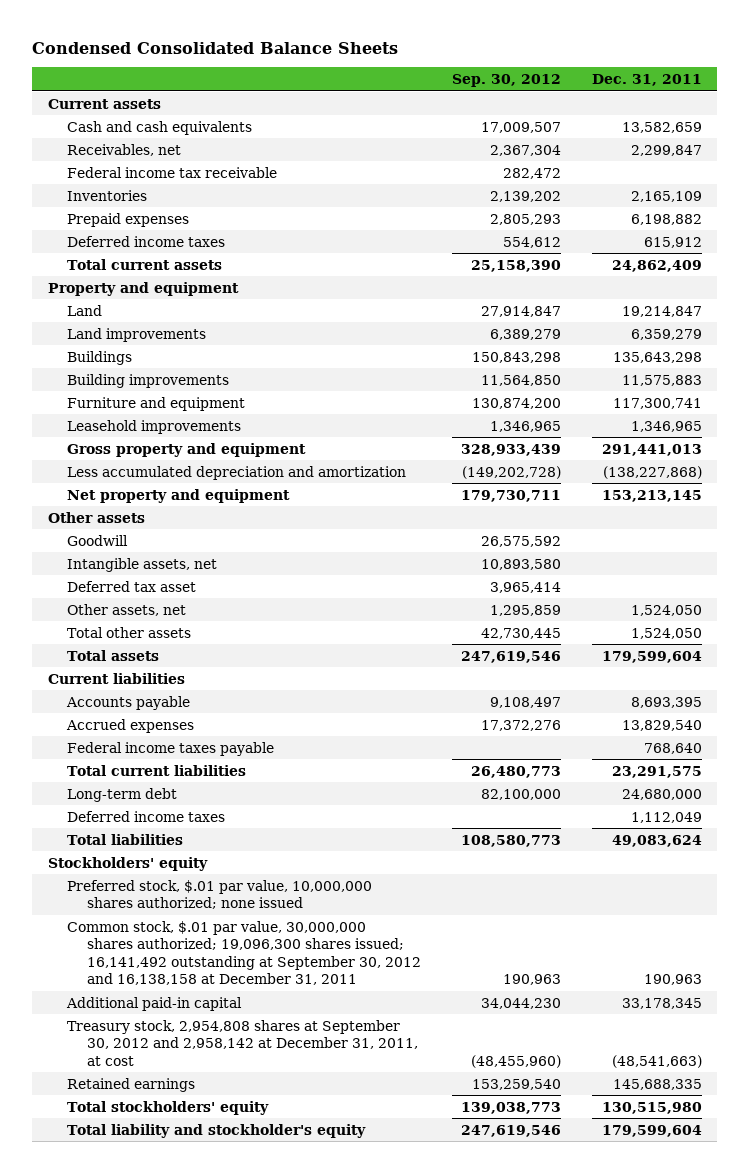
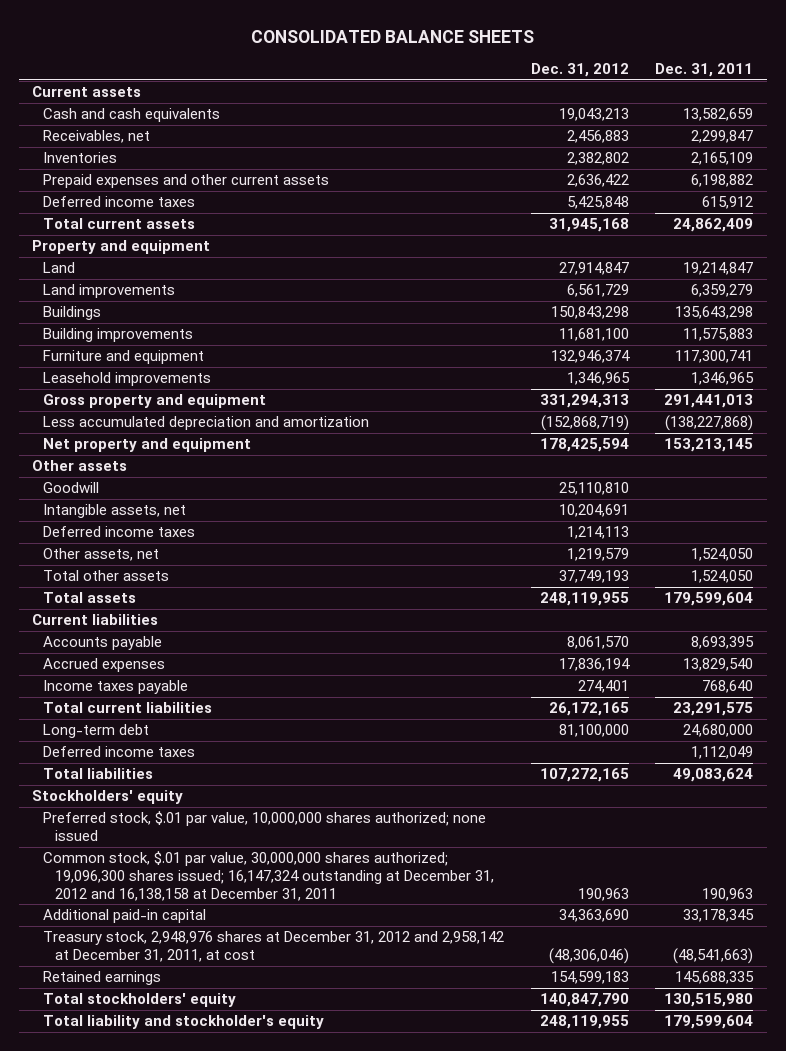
[32,41,399,54] Condensed Consolidated Balance Sheets -> [250,29,534,43] CONSOLIDATED BALANCE SHEETS
[451,74,561,88] Sep. 30, 2012 -> none
none -> [530,63,629,78] Dec. 31, 2012
[67,166,278,178] Federal income tax receivable -> none
[67,212,190,227] Prepaid expenses -> [43,174,330,189] Prepaid expenses and other current assets
[67,580,197,592] Deferred tax asset -> [43,526,196,538] Deferred income taxes
[67,741,275,756] Federal income taxes payable -> [43,680,189,695] Income taxes payable
[67,920,421,986] Common stock, $.01 par value, 30,000,000 shares authorized; 19,096,300 shares issued; 16,141,492 outstanding at September 30, 2012 and 16,138,158 at December 31, 2011 -> [43,851,494,901] Common stock, $.01 par value, 30,000,000 shares authorized; 19,096,300 shares issued; 16,147,324 outstanding at December 31, 2012 and 16,138,158 at December 31, 2011
[67,1019,418,1066] Treasury stock, 2,954,808 shares at September 30, 2012 and 2,958,142 at December 31, 2011, at cost -> [43,931,505,962] Treasury stock, 2,948,976 shares at December 31, 2012 and 2,958,142 at December 31, 2011, at cost

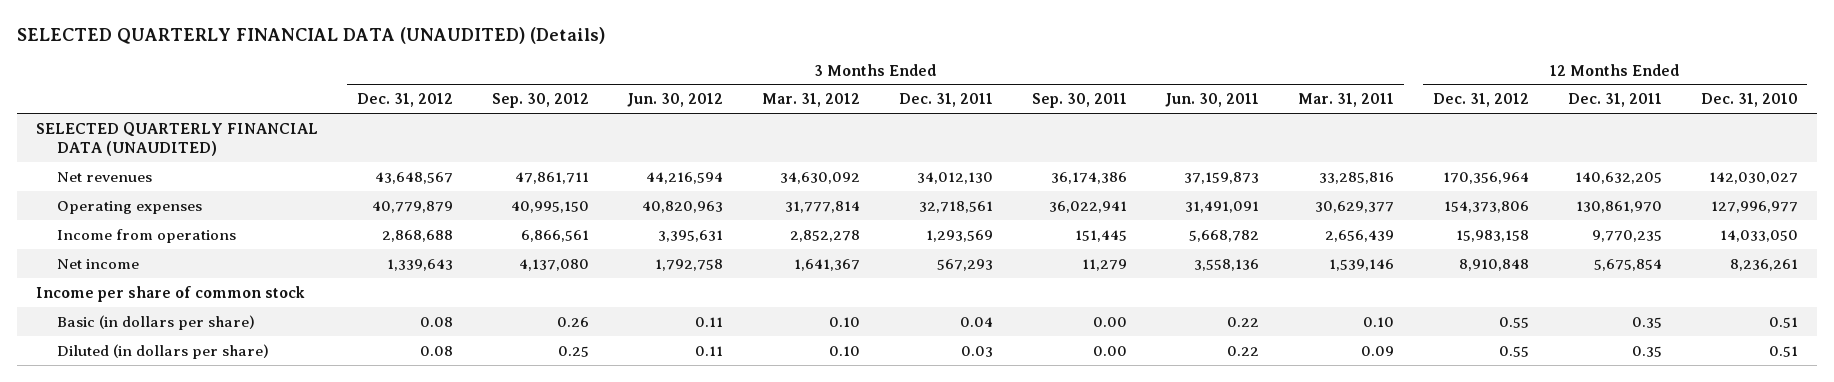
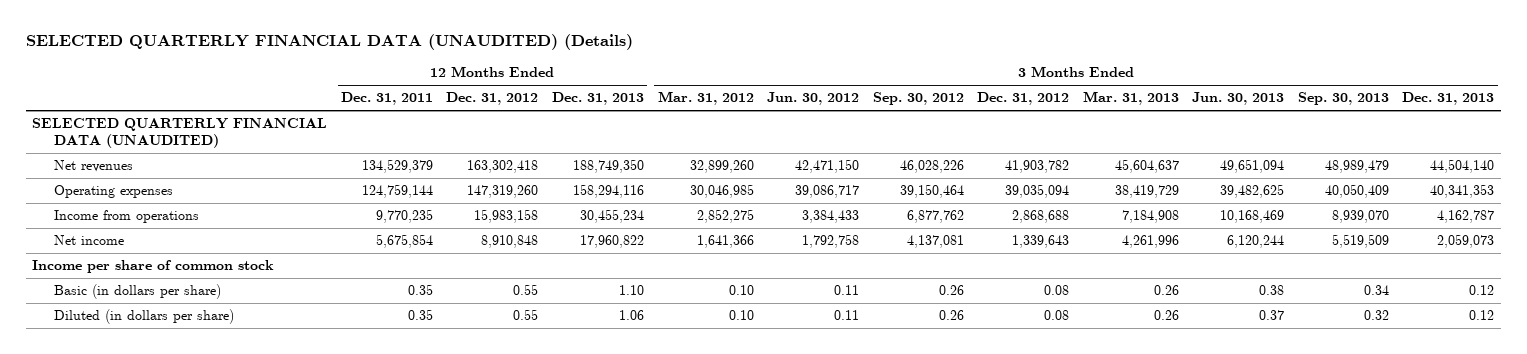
[898,93,993,108] Dec. 31, 2011 -> none
[1031,93,1127,109] Sep. 30, 2011 -> none
[1165,93,1260,108] Jun. 30, 2011 -> none
[1298,93,1395,108] Mar. 31, 2011 -> none
[1700,93,1798,108] Dec. 31, 2010 -> none
none -> [552,92,645,106] Dec. 31, 2013
none -> [1082,91,1179,106] Mar. 31, 2013
none -> [1192,92,1285,106] Jun. 30, 2013
none -> [1297,92,1389,106] Sep. 30, 2013
none -> [1402,92,1495,106] Dec. 31, 2013
[374,171,453,184] 43,648,567 -> [1005,160,1070,174] 41,903,782
[514,171,589,184] 47,861,711 -> [899,160,964,174] 46,028,226
[646,171,724,184] 44,216,594 -> [795,159,860,174] 42,471,150
[780,171,861,184] 34,630,092 -> [689,160,754,174] 32,899,260
[1443,171,1530,184] 170,356,964 -> [467,160,539,174] 163,302,418
[1574,171,1662,184] 140,632,205 -> [361,159,433,174] 134,529,379
[371,200,453,213] 40,779,879 -> [1005,184,1070,199] 39,035,094
[510,200,589,213] 40,995,150 -> [899,184,964,199] 39,150,464
[642,200,724,213] 40,820,963 -> [795,185,860,199] 39,086,717
[785,200,861,213] 31,777,814 -> [689,184,754,199] 30,046,985
[1444,200,1530,213] 154,373,806 -> [467,185,539,199] 147,319,260
[1575,200,1662,213] 130,861,970 -> [361,184,433,199] 124,759,144
[520,229,589,242] 6,866,561 -> [906,210,964,224] 6,877,762
[658,229,724,242] 3,395,631 -> [802,210,860,224] 3,384,433
[790,229,861,242] 2,852,278 -> [696,209,754,224] 2,852,275
[518,258,589,271] 4,137,080 -> [906,235,964,249] 4,137,081
[794,258,861,271] 1,641,367 -> [696,235,754,249] 1,641,366
[557,345,589,357] 0.25 -> [938,310,964,321] 0.26

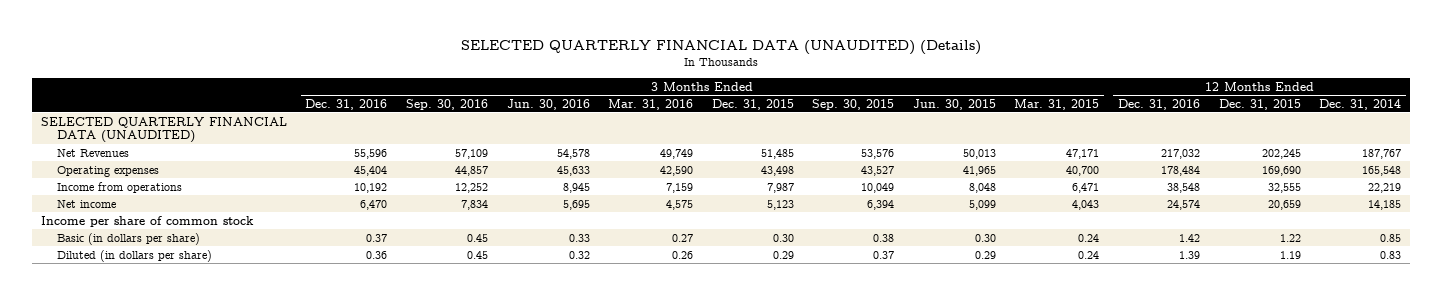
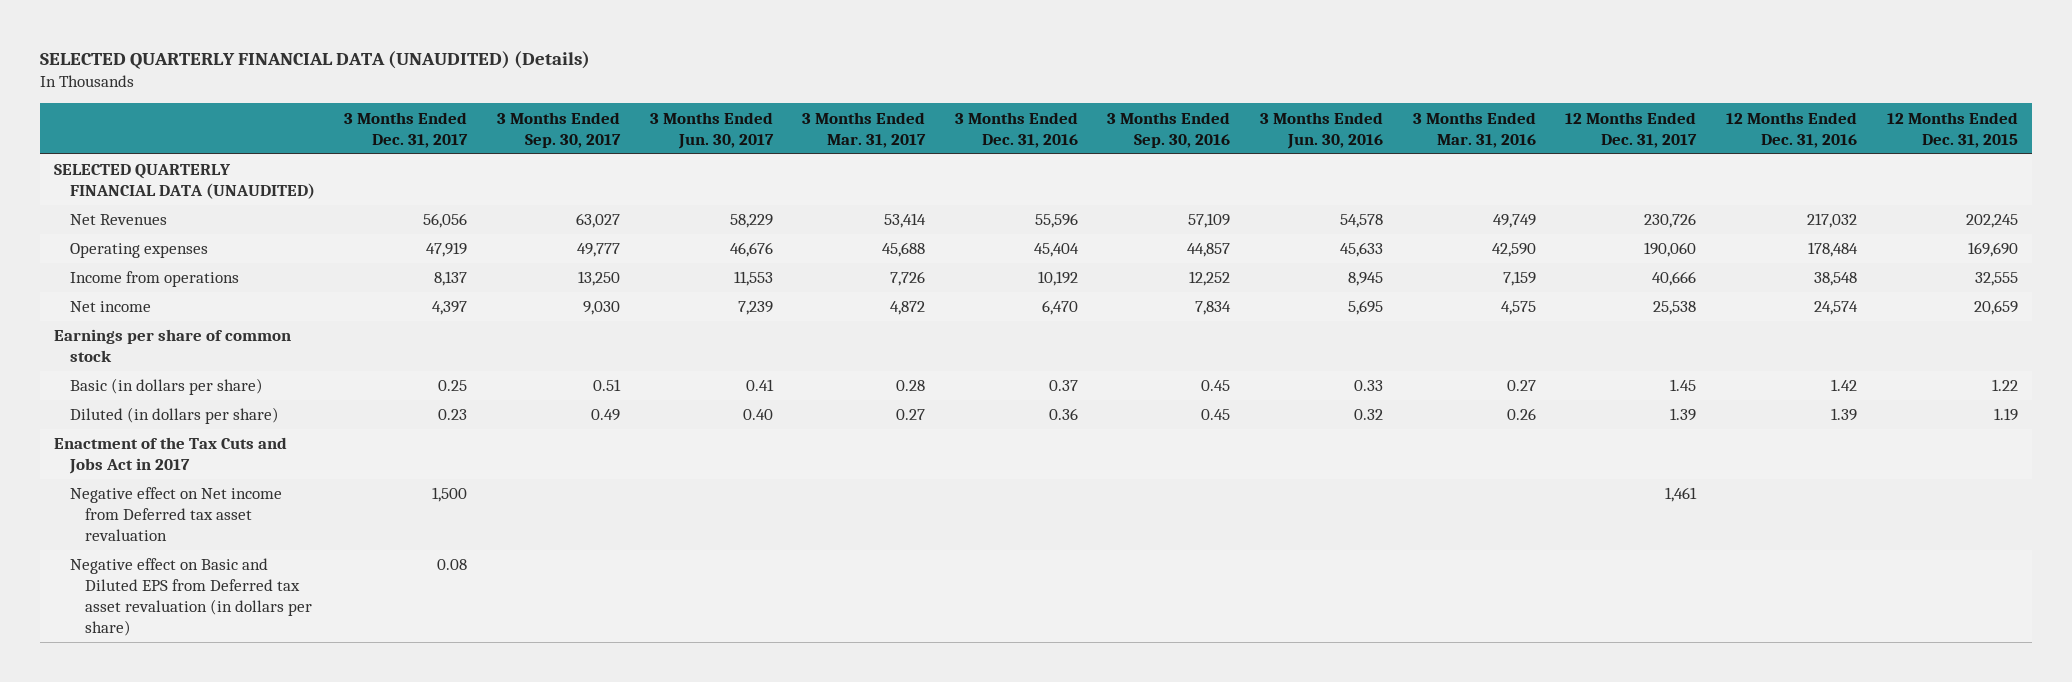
[711,98,794,110] Dec. 31, 2015 -> none
[812,98,895,110] Sep. 30, 2015 -> none
[912,98,996,110] Jun. 30, 2015 -> none
[1014,98,1100,110] Mar. 31, 2015 -> none
[1319,98,1402,110] Dec. 31, 2014 -> none
none -> [344,111,469,148] 3 Months Ended Dec. 31, 2017
none -> [497,111,622,148] 3 Months Ended Sep. 30, 2017
none -> [649,111,774,149] 3 Months Ended Jun. 30, 2017
none -> [802,111,927,148] 3 Months Ended Mar. 31, 2017
none -> [1565,111,1698,148] 12 Months Ended Dec. 31, 2017
[40,215,254,227] Income per share of common stock -> [54,329,292,363] Earnings per share of common stock
none -> [54,437,288,475] Enactment of the Tax Cuts and Jobs Act in 2017
none -> [69,487,282,542] Negative effect on Net income from Deferred tax asset revaluation
none -> [69,558,313,637] Negative effect on Basic and Diluted EPS from Deferred tax asset revaluation (in dollars per share)

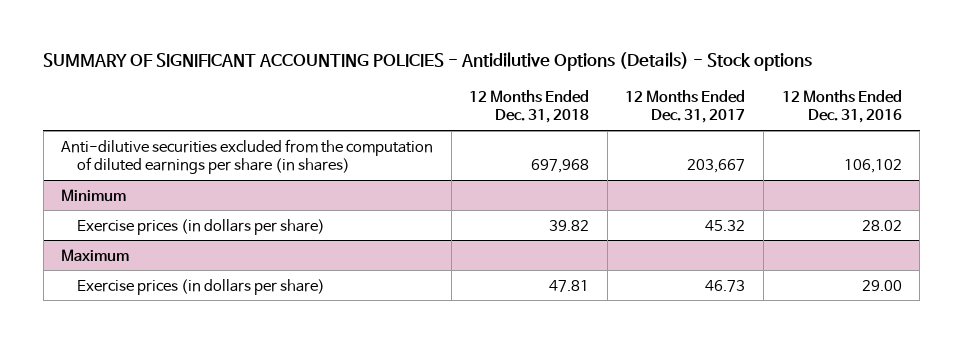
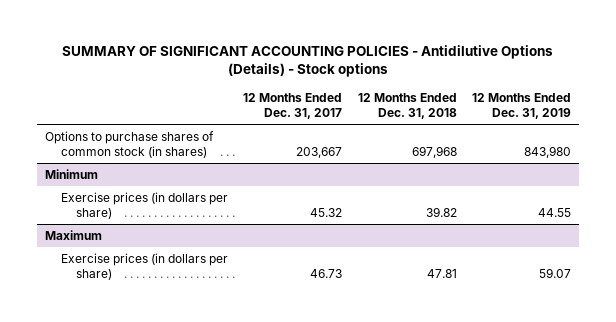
[781,89,902,124] 12 Months Ended Dec. 31, 2016 -> none
none -> [472,92,572,119] 12 Months Ended Dec. 31, 2019
[61,138,434,175] Anti-dilutive securities excluded from the computation of diluted earnings per share (in shares) -> [45,130,215,159] Options to purchase shares of common stock (in shares)

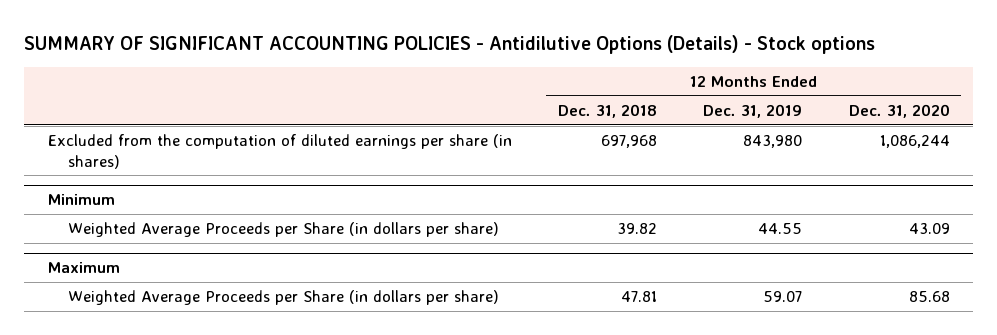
[243,92,343,119] 12 Months Ended Dec. 31, 2017 -> none
none -> [848,103,950,118] Dec. 31, 2020
[45,130,215,159] Options to purchase shares of common stock (in shares) -> [47,134,512,169] Excluded from the computation of diluted earnings per share (in shares)
[60,191,228,220] Exercise prices (in dollars per share) -> [68,222,500,238] Weighted Average Proceeds per Share (in dollars per share)
[60,252,228,281] Exercise prices (in dollars per share) -> [68,290,500,306] Weighted Average Proceeds per Share (in dollars per share)

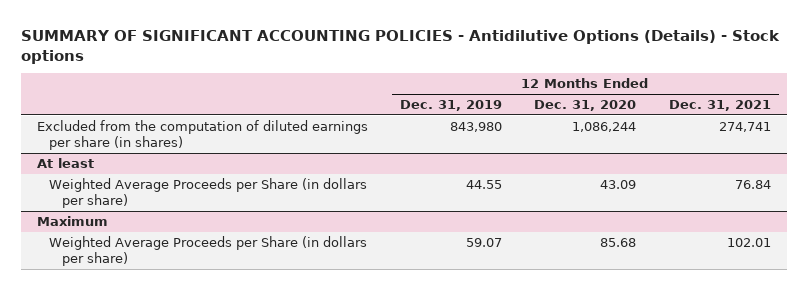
[557,103,657,118] Dec. 31, 2018 -> none
none -> [668,100,771,112] Dec. 31, 2021
[47,194,115,206] Minimum -> [36,158,94,169] At least

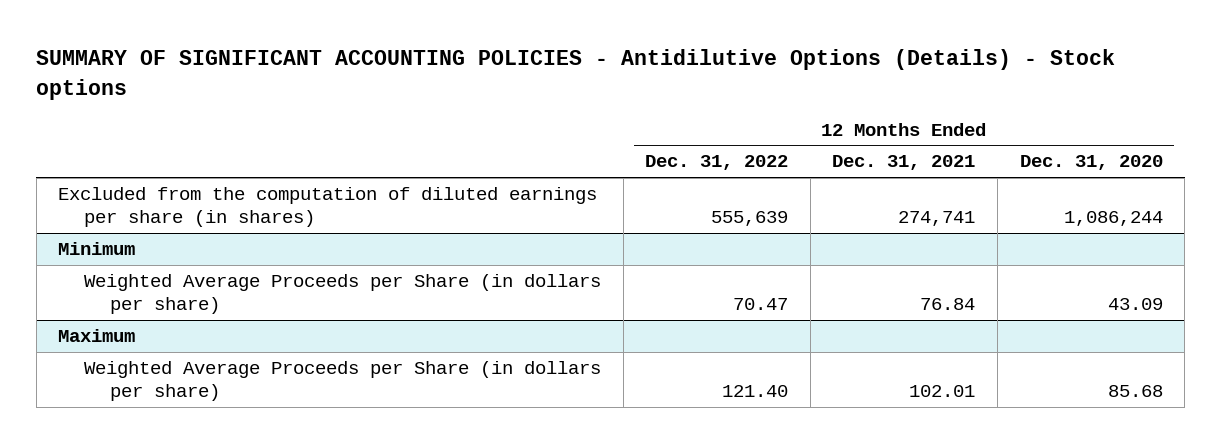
[400,100,503,112] Dec. 31, 2019 -> none
none -> [645,155,789,171] Dec. 31, 2022
[36,158,94,169] At least -> [58,242,136,256] Minimum

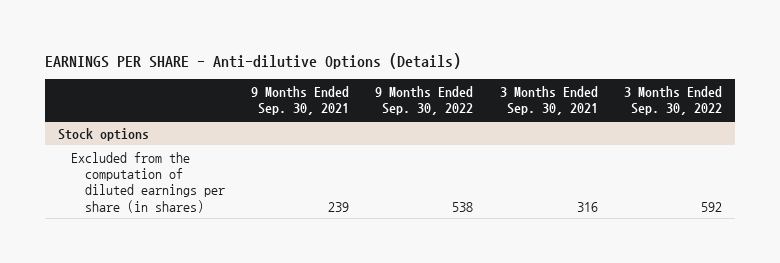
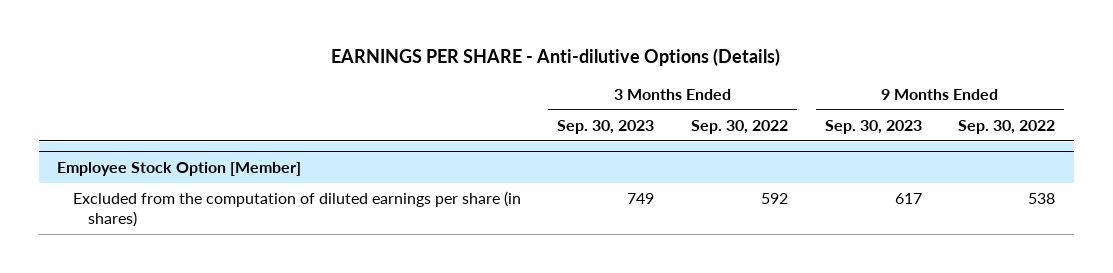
[251,85,350,116] 9 Months Ended Sep. 30, 2021 -> none
[499,85,598,116] 3 Months Ended Sep. 30, 2021 -> none
none -> [557,119,655,134] Sep. 30, 2023
none -> [824,119,922,134] Sep. 30, 2023
[57,127,149,141] Stock options -> [57,161,302,176] Employee Stock Option [Member]

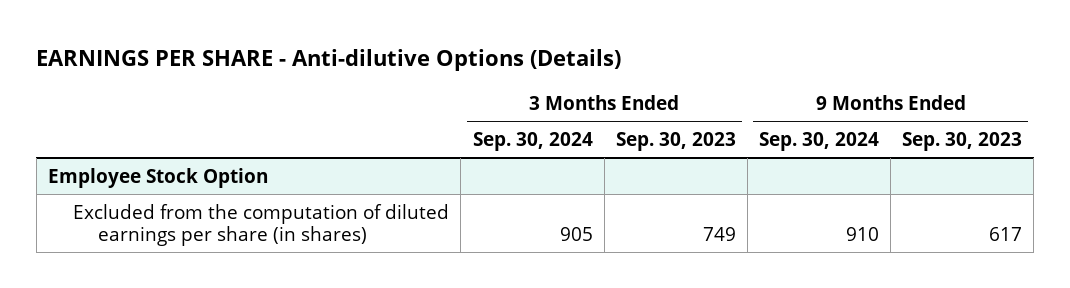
[691,119,789,134] Sep. 30, 2022 -> none
[958,119,1056,134] Sep. 30, 2022 -> none
none -> [472,131,593,151] Sep. 30, 2024
none -> [759,131,880,151] Sep. 30, 2024
[57,161,302,176] Employee Stock Option [Member] -> [48,167,269,188] Employee Stock Option

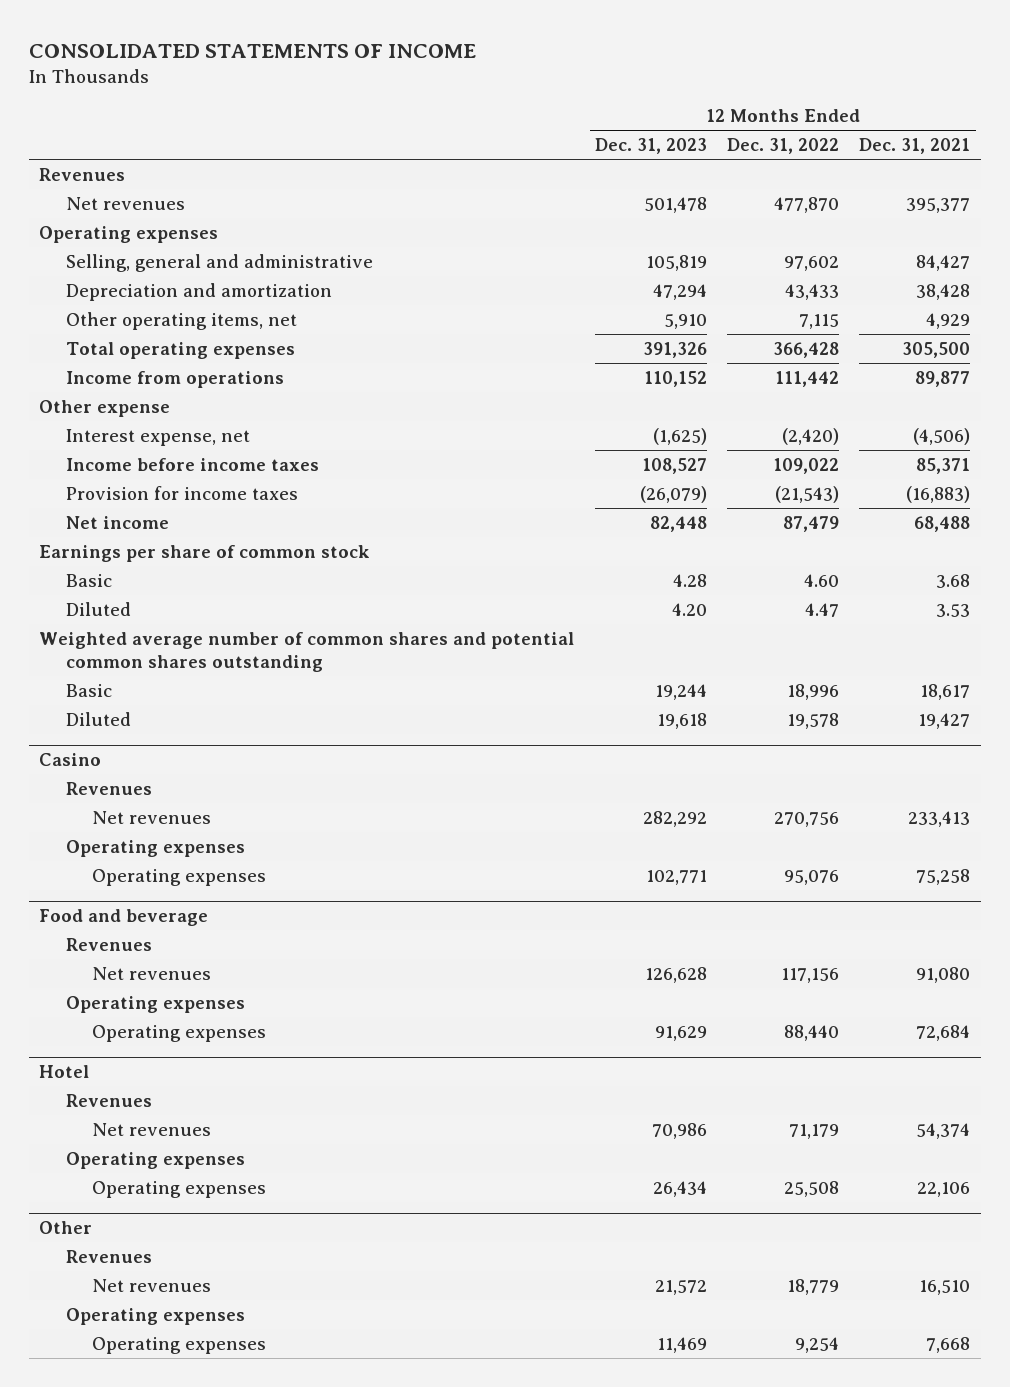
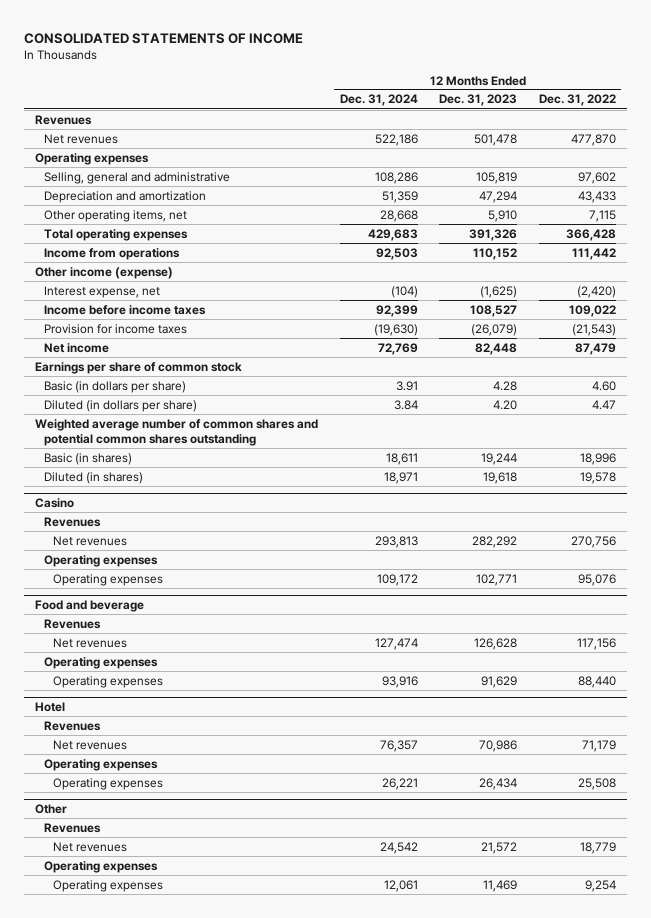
[859,138,971,155] Dec. 31, 2021 -> none
none -> [339,94,418,107] Dec. 31, 2024
[39,399,171,417] Other expense -> [35,266,174,279] Other income (expense)
[65,573,112,587] Basic -> [44,380,187,393] Basic (in dollars per share)
[65,601,131,616] Diluted -> [44,399,198,412] Diluted (in dollars per share)
[65,683,112,697] Basic -> [44,452,133,465] Basic (in shares)
[65,711,131,726] Diluted -> [44,471,144,484] Diluted (in shares)

